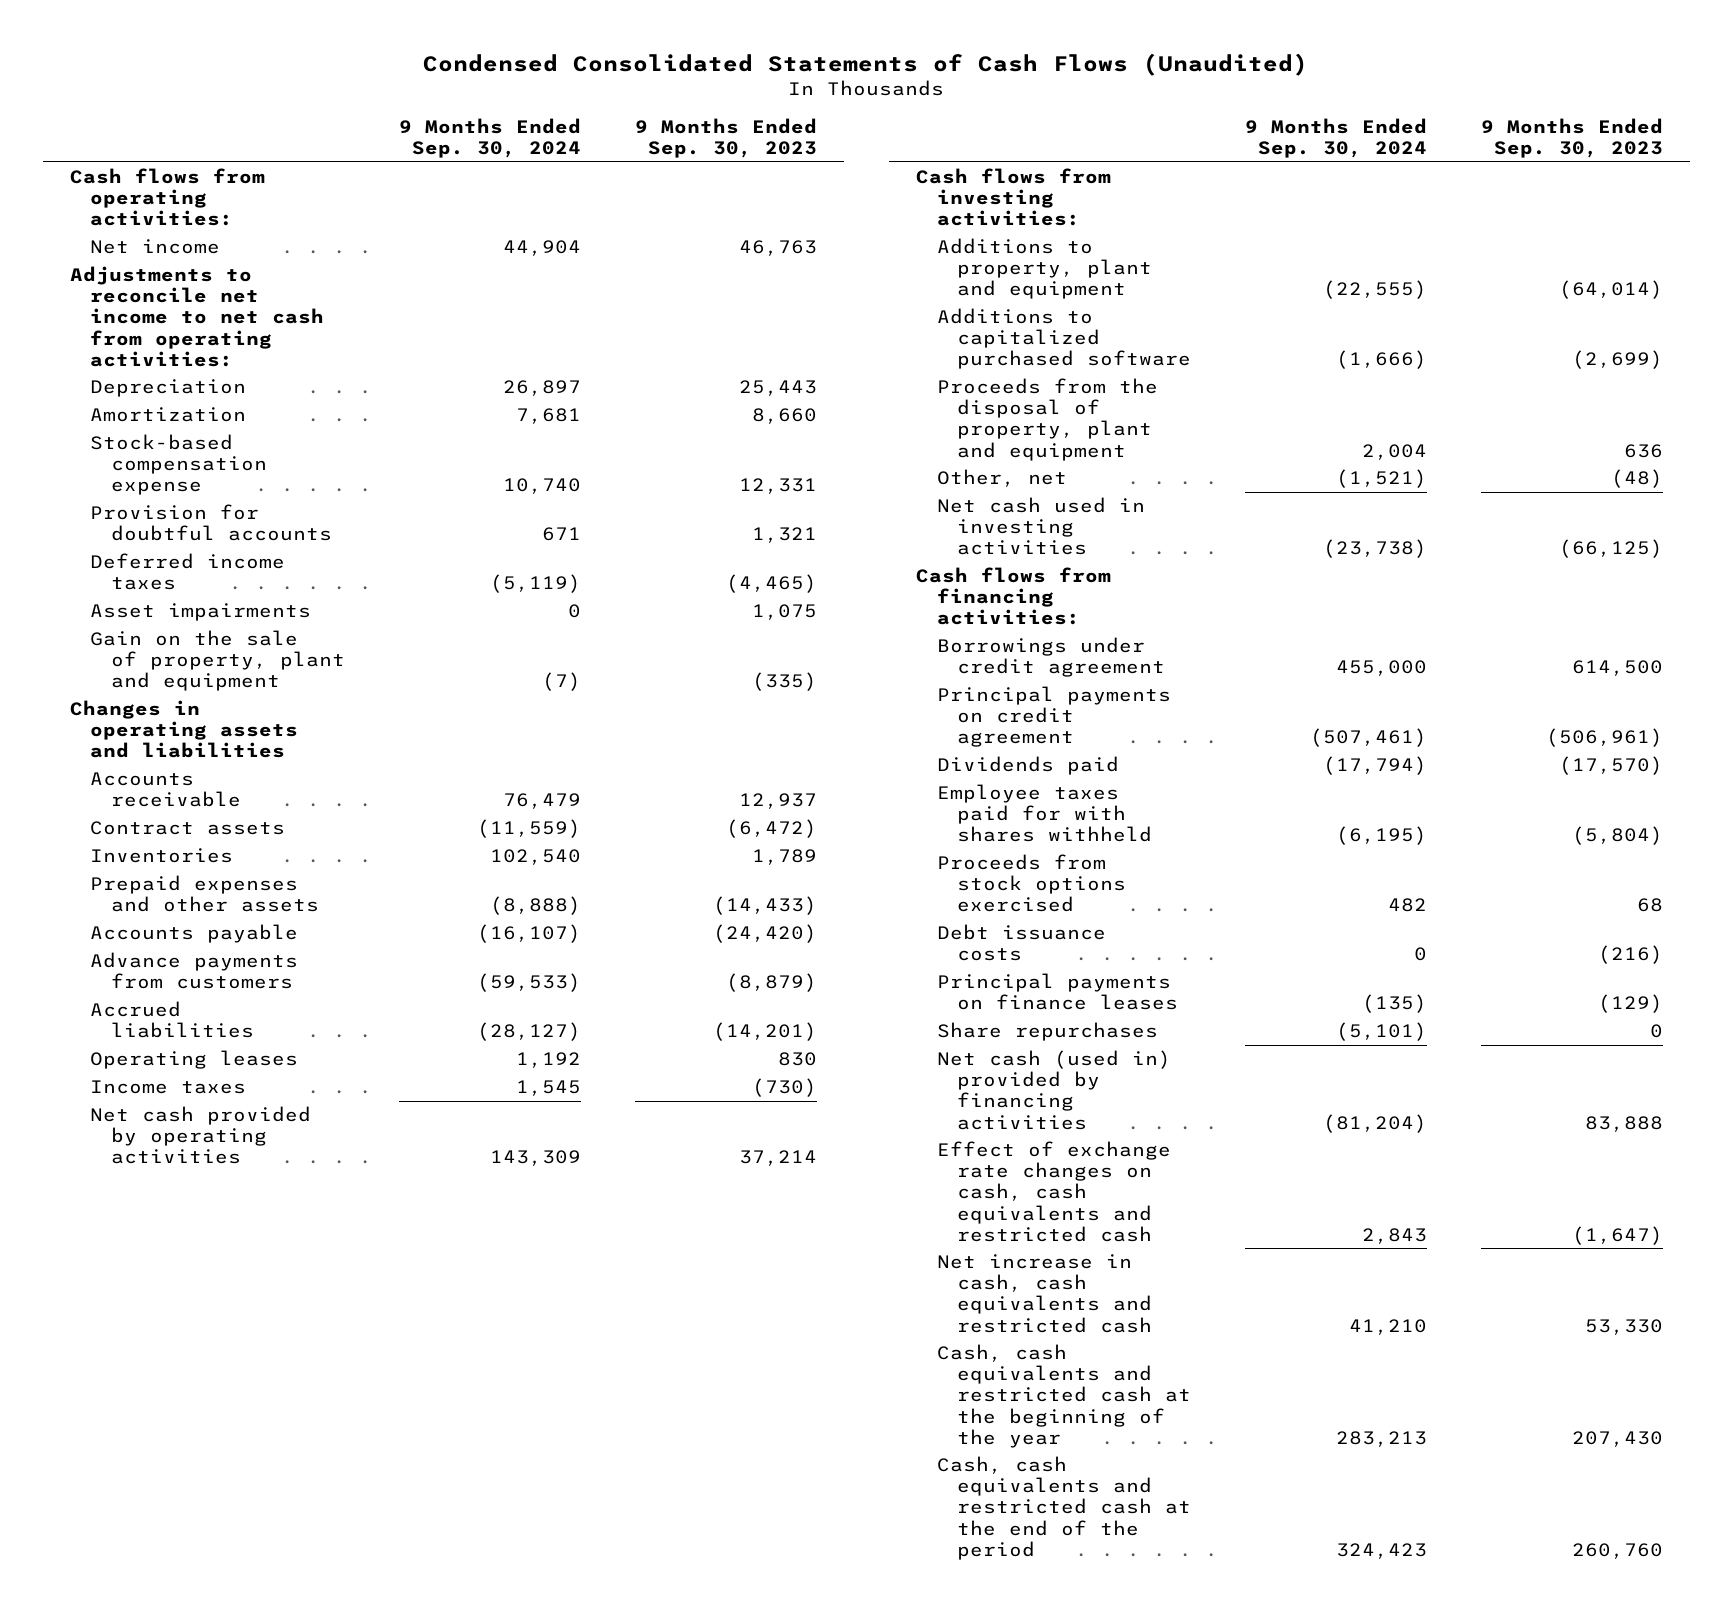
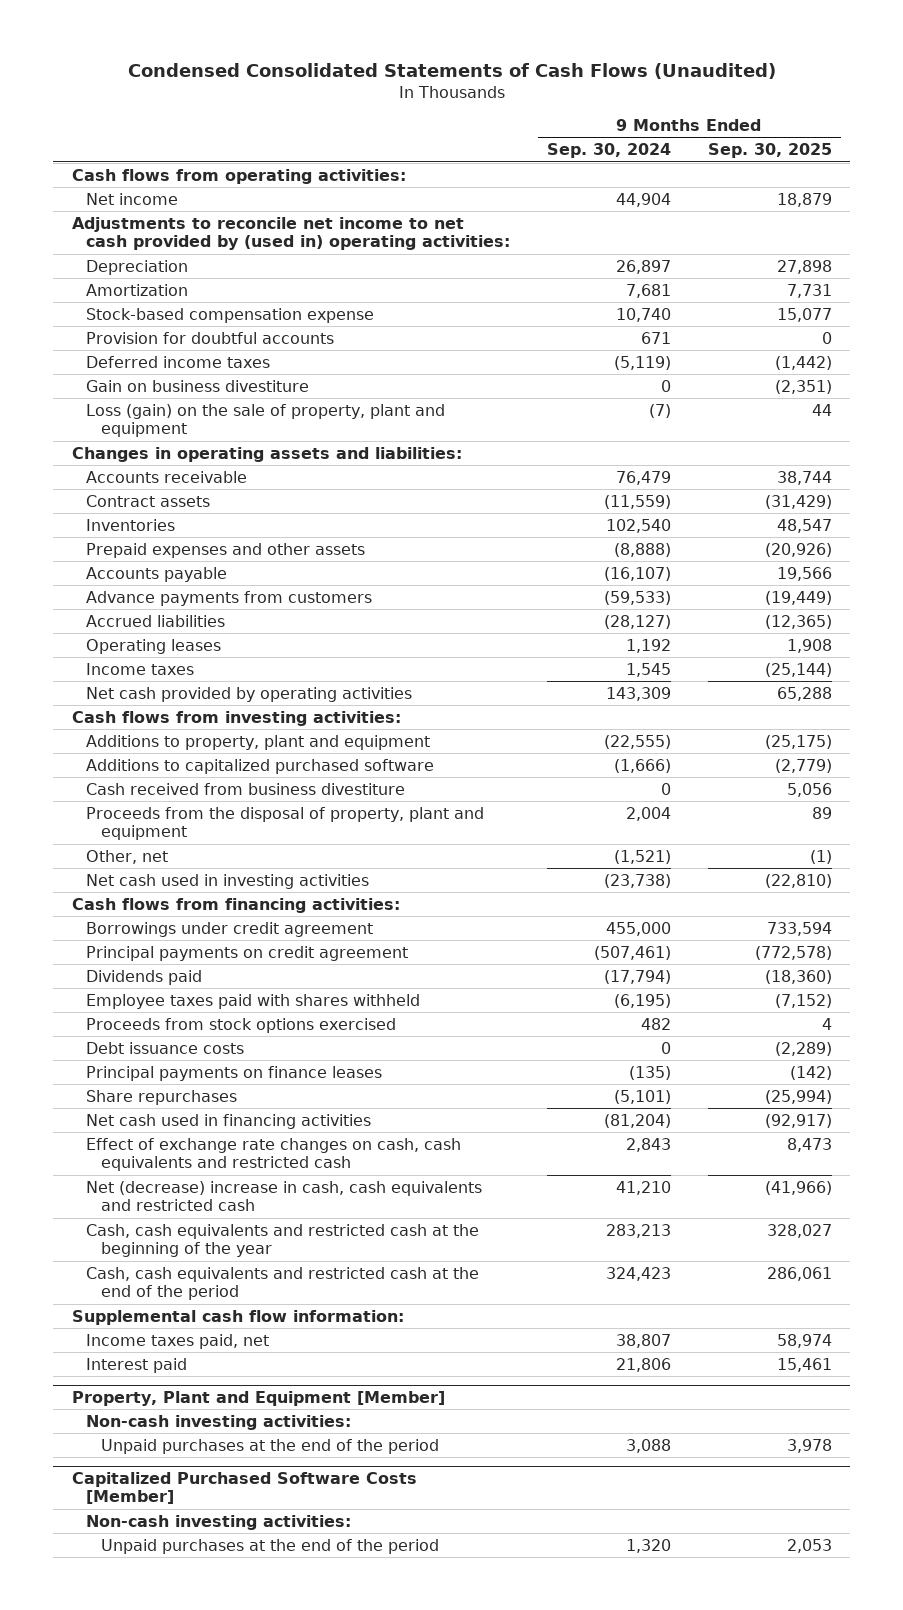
[634,118,817,159] 9 Months Ended Sep. 30, 2023 -> none
none -> [707,143,832,159] Sep. 30, 2025
[69,266,325,367] Adjustments to reconcile net income to net cash from operating activities: -> [71,216,511,251] Adjustments to reconcile net income to net cash provided by (used in) operating activities:
[90,603,312,622] Asset impairments -> none
none -> [86,379,310,392] Gain on business divestiture
[90,630,345,692] Gain on the sale of property, plant and equipment -> [86,403,446,438] Loss (gain) on the sale of property, plant and equipment
[69,700,299,759] Changes in operating assets and liabilities -> [71,446,462,462] Changes in operating assets and liabilities:
none -> [86,782,406,795] Cash received from business divestiture
[936,784,1153,843] Employee taxes paid for with shares withheld -> [86,993,421,1009] Employee taxes paid with shares withheld
[936,1050,1171,1130] Net cash (used in) provided by financing activities -> [86,1113,372,1129] Net cash used in financing activities
[936,1254,1153,1333] Net increase in cash, cash equivalents and restricted cash -> [86,1180,483,1212] Net (decrease) increase in cash, cash equivalents and restricted cash
none -> [71,1309,404,1325] Supplemental cash flow information:
none -> [86,1333,270,1349] Income taxes paid, net
none -> [86,1357,188,1373] Interest paid
none -> [71,1390,445,1406] Property, Plant and Equipment [Member]
none -> [86,1414,352,1430] Non-cash investing activities:
none -> [100,1438,439,1454] Unpaid purchases at the end of the period
none -> [71,1471,417,1505] Capitalized Purchased Software Costs [Member]
none -> [86,1514,352,1530] Non-cash investing activities:
none -> [100,1538,439,1554] Unpaid purchases at the end of the period

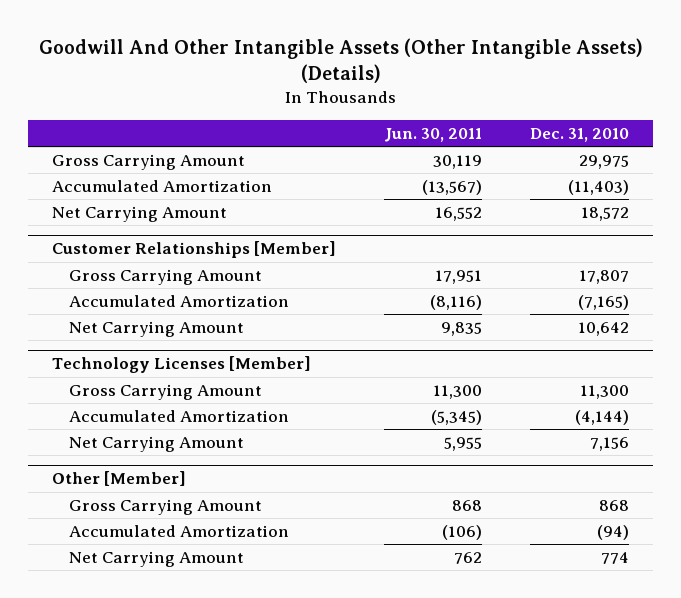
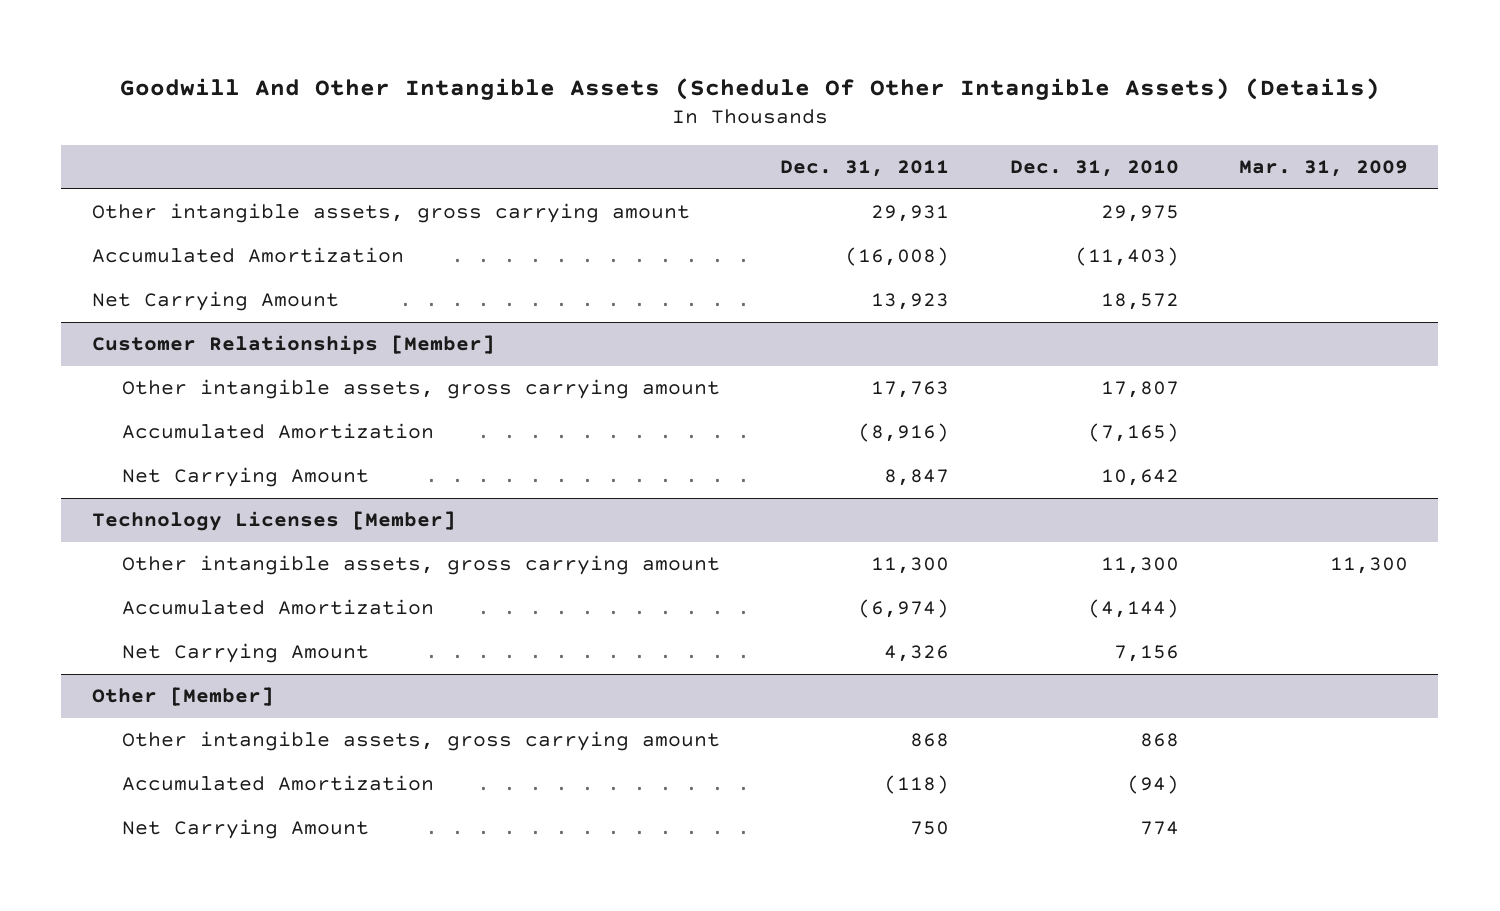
[38,38,643,84] Goodwill And Other Intangible Assets (Other Intangible Assets) (Details) -> [119,77,1380,100] Goodwill And Other Intangible Assets (Schedule Of Other Intangible Assets) (Details)
[384,127,483,142] Jun. 30, 2011 -> none
none -> [780,160,950,178] Dec. 31, 2011
none -> [1239,160,1409,178] Mar. 31, 2009
[52,154,246,171] Gross Carrying Amount -> [91,203,690,224] Other intangible assets, gross carrying amount
[69,269,263,286] Gross Carrying Amount -> [122,379,721,400] Other intangible assets, gross carrying amount
[69,384,263,401] Gross Carrying Amount -> [122,555,721,576] Other intangible assets, gross carrying amount
[69,499,263,516] Gross Carrying Amount -> [122,731,721,752] Other intangible assets, gross carrying amount

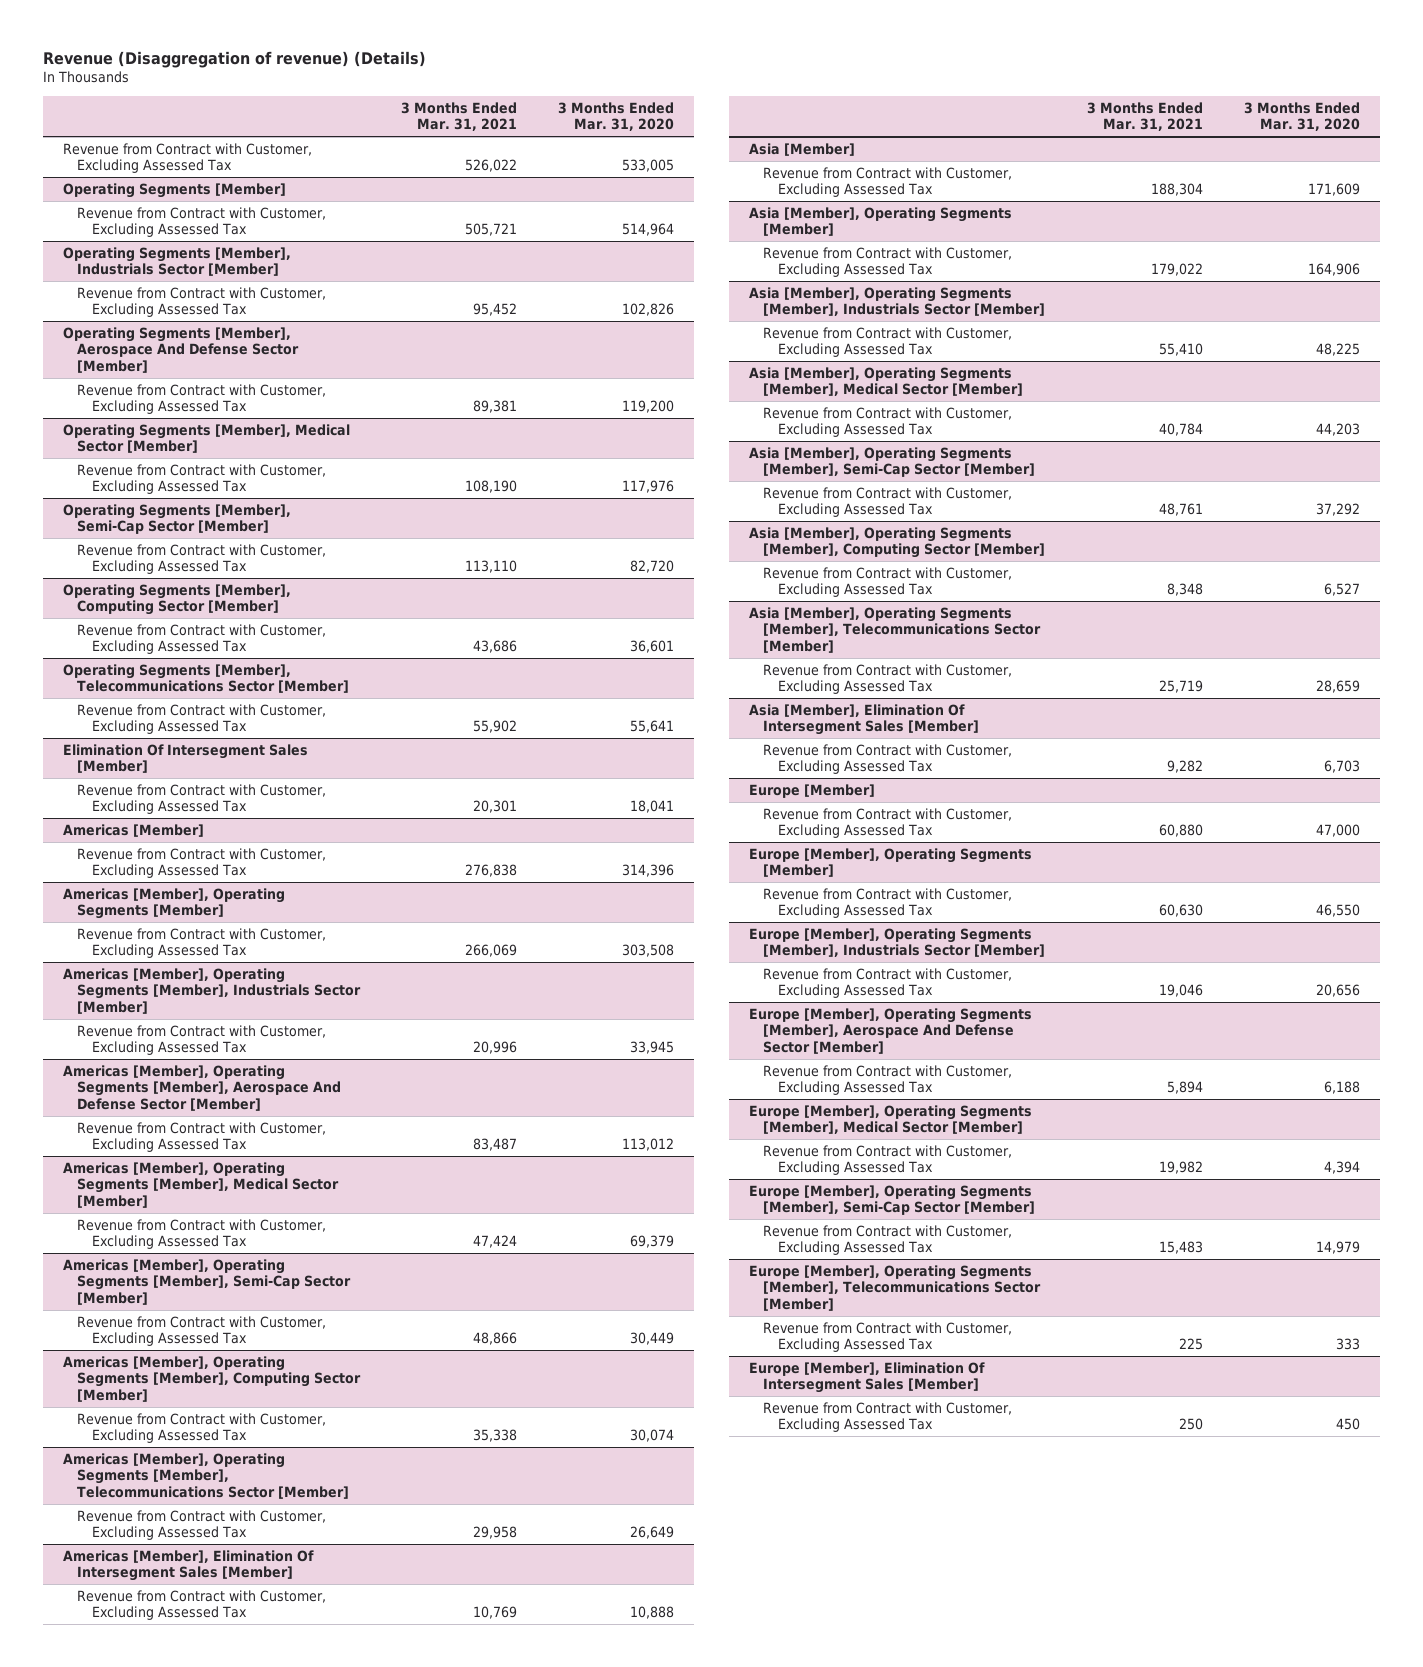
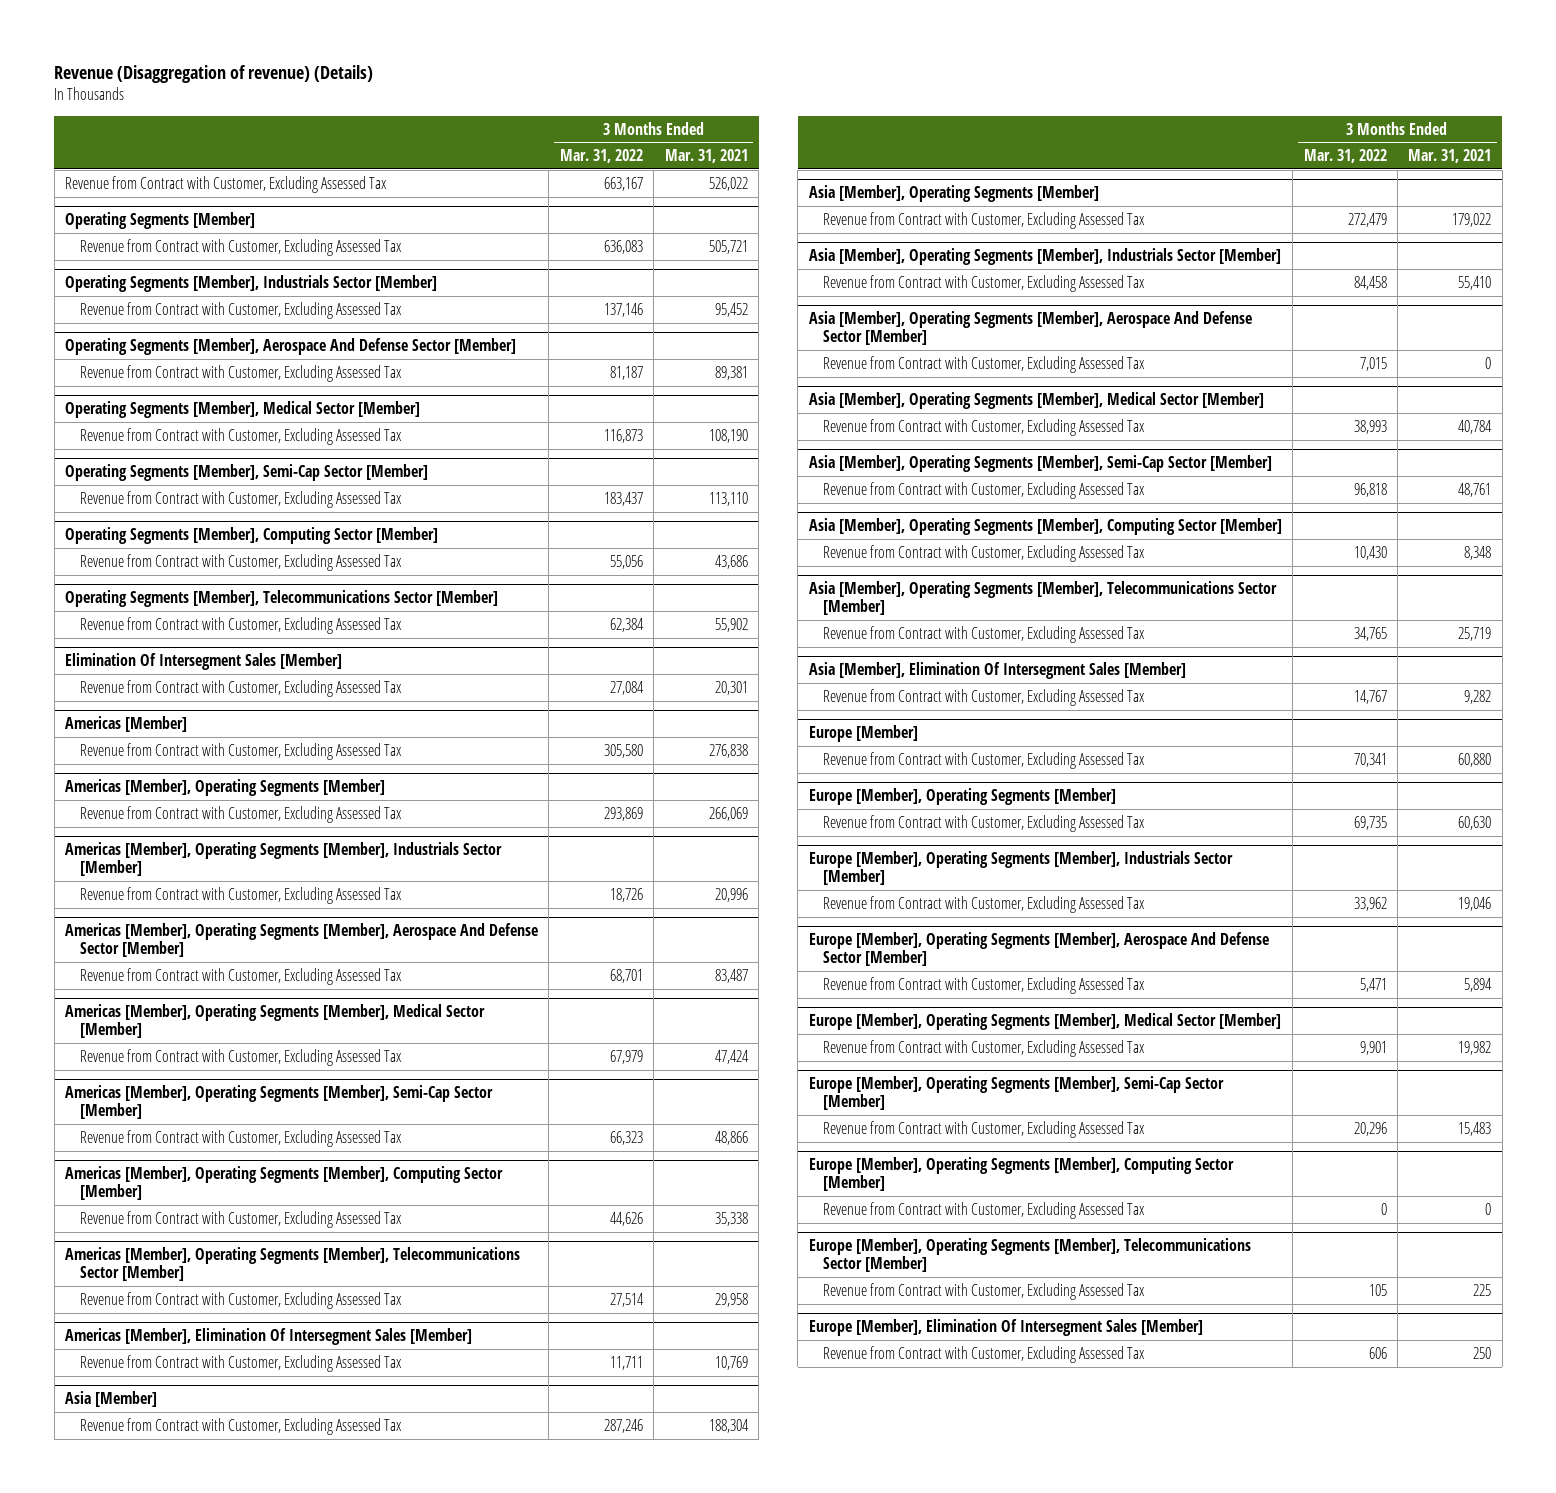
[558,101,675,132] 3 Months Ended Mar. 31, 2020 -> none
none -> [559,149,643,164] Mar. 31, 2022
none -> [808,311,1252,346] Asia [Member], Operating Segments [Member], Aerospace And Defense Sector [Member]
none -> [823,355,1146,373] Revenue from Contract with Customer, Excluding Assessed Tax
none -> [808,1157,1234,1192] Europe [Member], Operating Segments [Member], Computing Sector [Member]
none -> [823,1201,1146,1219] Revenue from Contract with Customer, Excluding Assessed Tax

